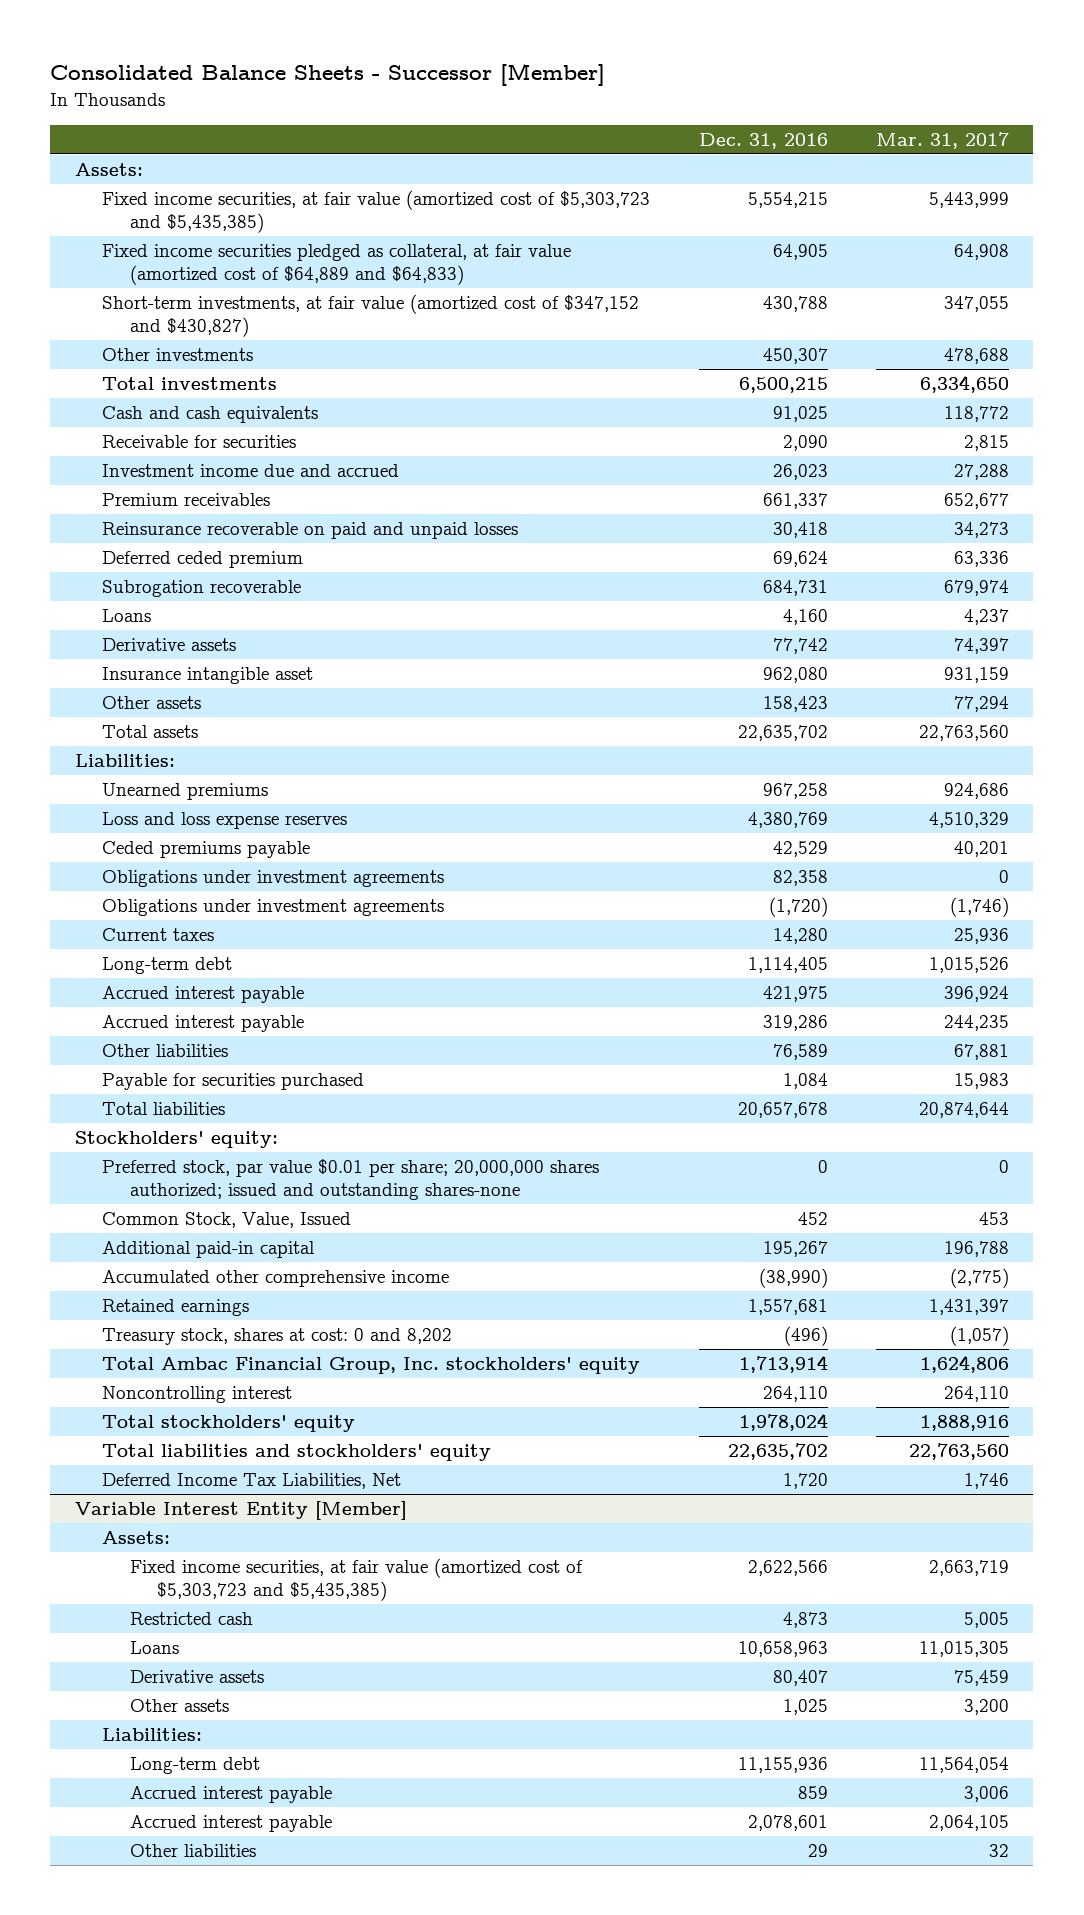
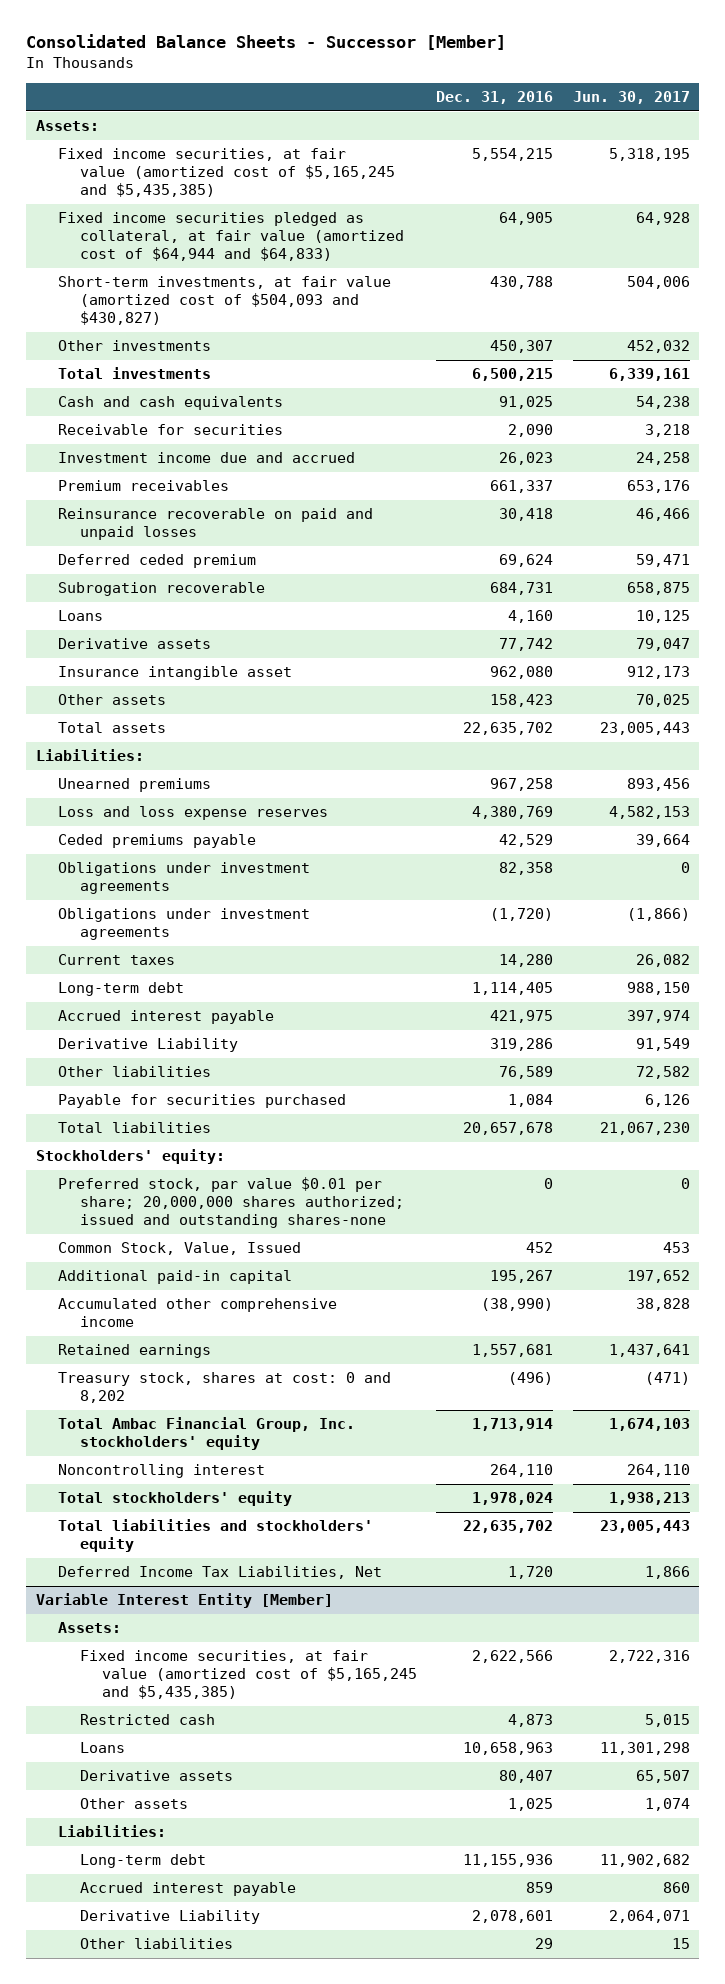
[875,131,1009,149] Mar. 31, 2017 -> none
none -> [572,91,690,105] Jun. 30, 2017
[102,190,651,234] Fixed income securities, at fair value (amortized cost of $5,303,723 and $5,435,385) -> [57,148,395,198] Fixed income securities, at fair value (amortized cost of $5,165,245 and $5,435,385)
[102,244,572,286] Fixed income securities pledged as collateral, at fair value (amortized cost of $64,889 and $64,833) -> [57,212,404,262] Fixed income securities pledged as collateral, at fair value (amortized cost of $64,944 and $64,833)
[102,294,640,338] Short-term investments, at fair value (amortized cost of $347,152 and $430,827) -> [57,276,391,326] Short-term investments, at fair value (amortized cost of $504,093 and $430,827)
[102,1015,305,1033] Accrued interest payable -> [57,1038,238,1053] Derivative Liability
[129,1558,583,1602] Fixed income securities, at fair value (amortized cost of $5,303,723 and $5,435,385) -> [79,1650,417,1700] Fixed income securities, at fair value (amortized cost of $5,165,245 and $5,435,385)
[129,1815,332,1833] Accrued interest payable -> [79,1910,260,1925] Derivative Liability

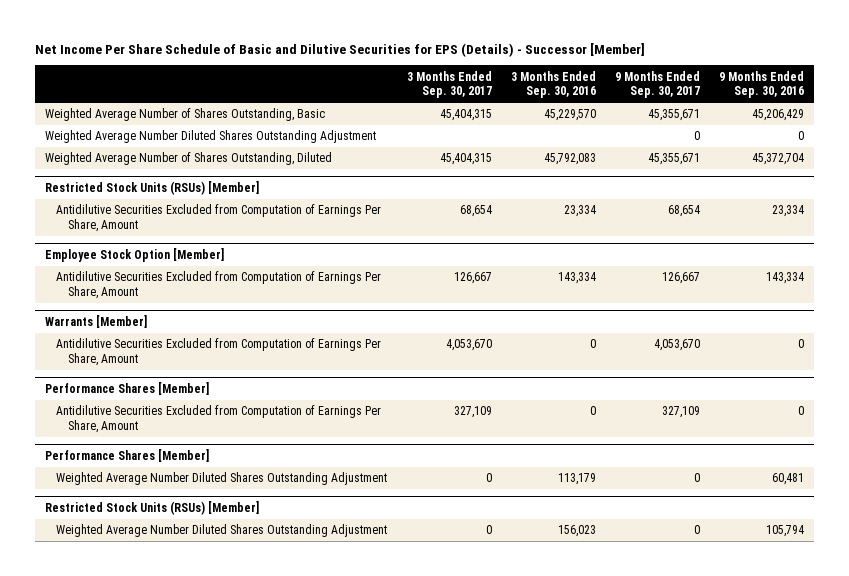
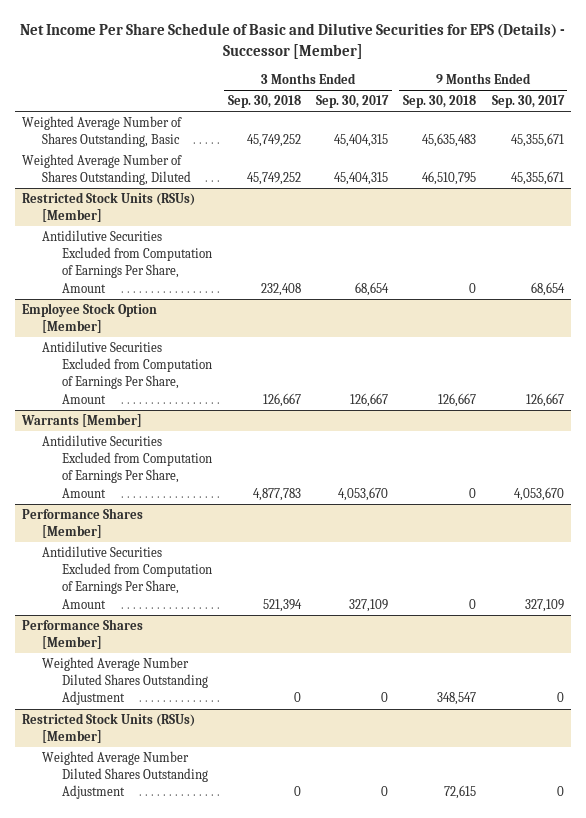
[510,70,596,99] 3 Months Ended Sep. 30, 2016 -> none
[719,70,805,99] 9 Months Ended Sep. 30, 2016 -> none
none -> [227,95,301,109] Sep. 30, 2018
none -> [403,95,477,109] Sep. 30, 2018
[44,130,376,144] Weighted Average Number Diluted Shares Outstanding Adjustment -> none

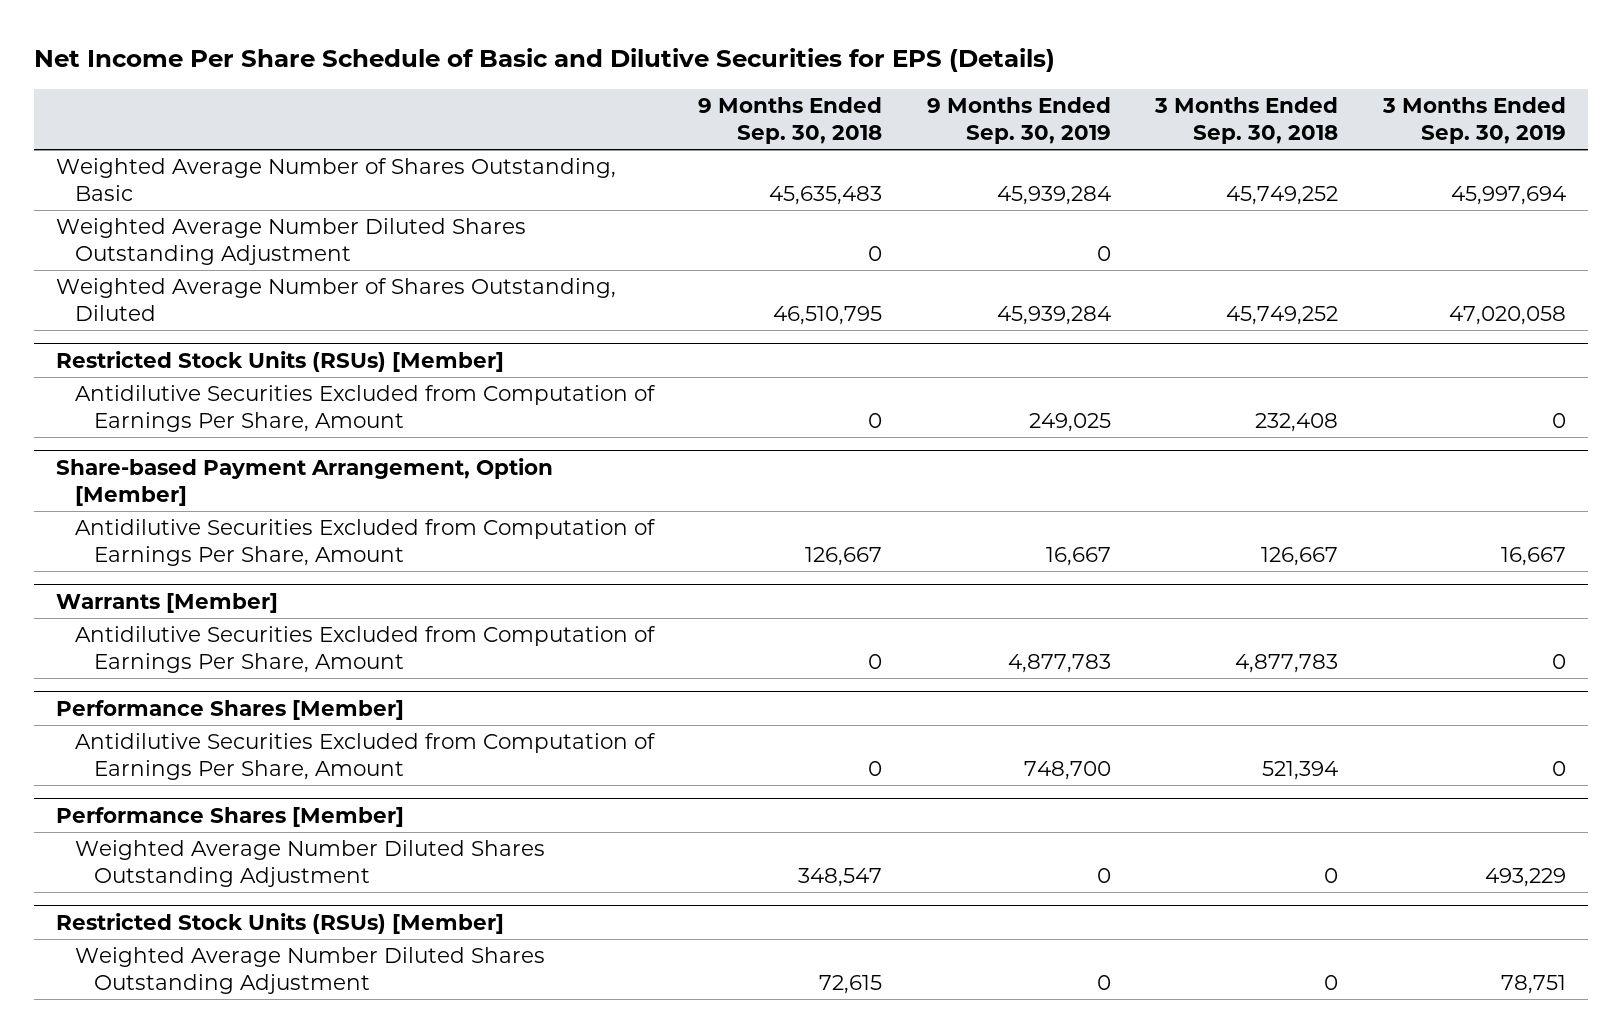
[19,23,565,59] Net Income Per Share Schedule of Basic and Dilutive Securities for EPS (Details) - Successor [Member] -> [34,48,1056,73] Net Income Per Share Schedule of Basic and Dilutive Securities for EPS (Details)
[315,95,389,109] Sep. 30, 2017 -> none
[491,95,565,109] Sep. 30, 2017 -> none
none -> [926,96,1111,144] 9 Months Ended Sep. 30, 2019
none -> [1381,96,1566,144] 3 Months Ended Sep. 30, 2019
none -> [56,218,527,266] Weighted Average Number Diluted Shares Outstanding Adjustment
[22,303,158,334] Employee Stock Option [Member] -> [56,457,554,506] Share-based Payment Arrangement, Option [Member]

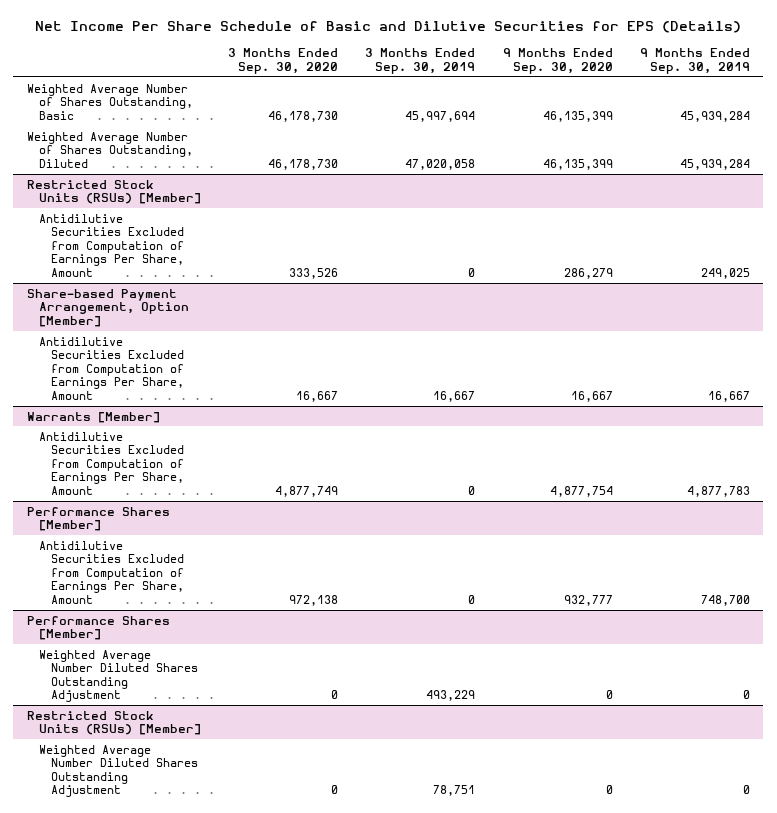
[698,96,883,144] 9 Months Ended Sep. 30, 2018 -> none
[1154,96,1339,144] 3 Months Ended Sep. 30, 2018 -> none
none -> [228,48,339,74] 3 Months Ended Sep. 30, 2020
none -> [502,48,613,74] 9 Months Ended Sep. 30, 2020
[56,218,527,266] Weighted Average Number Diluted Shares Outstanding Adjustment -> none

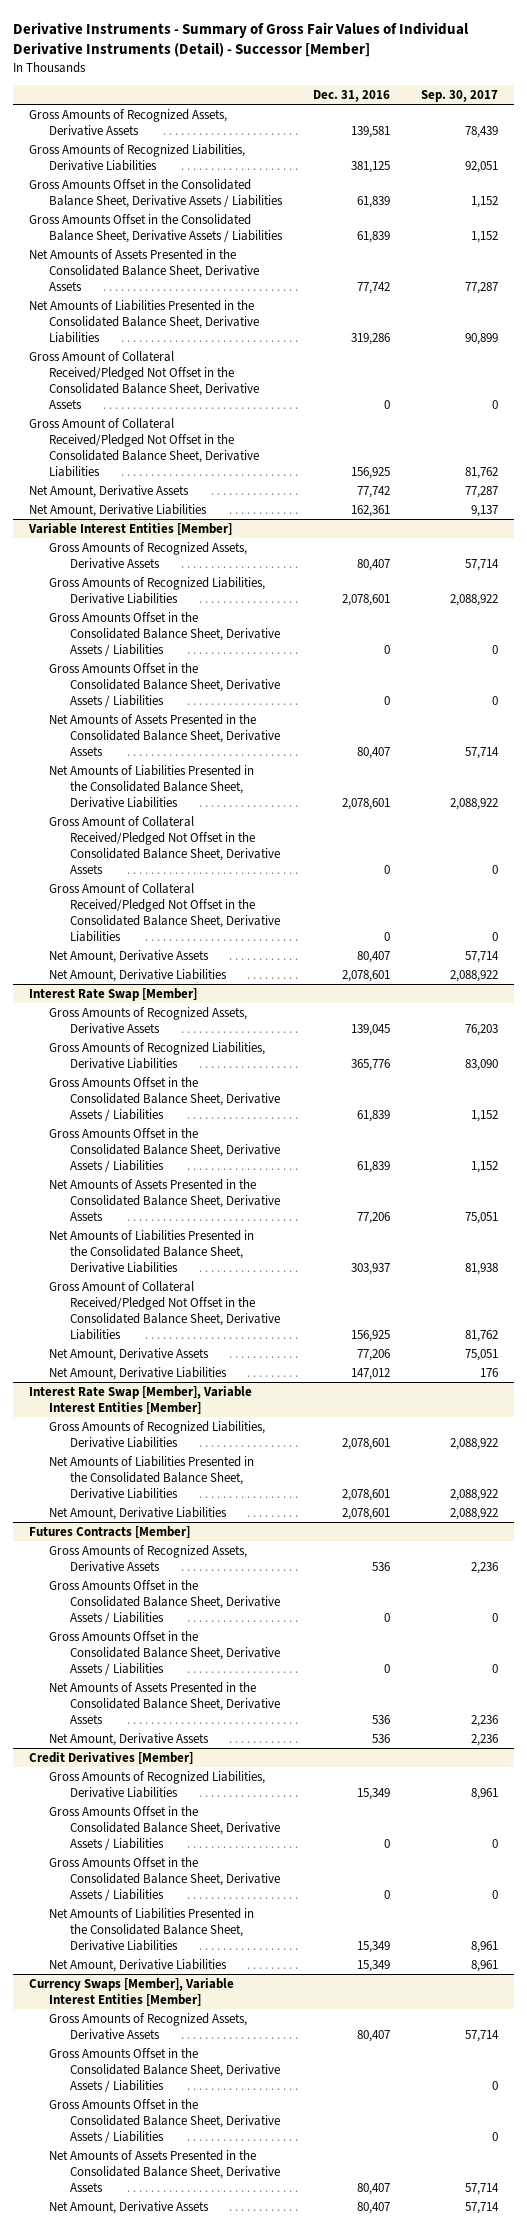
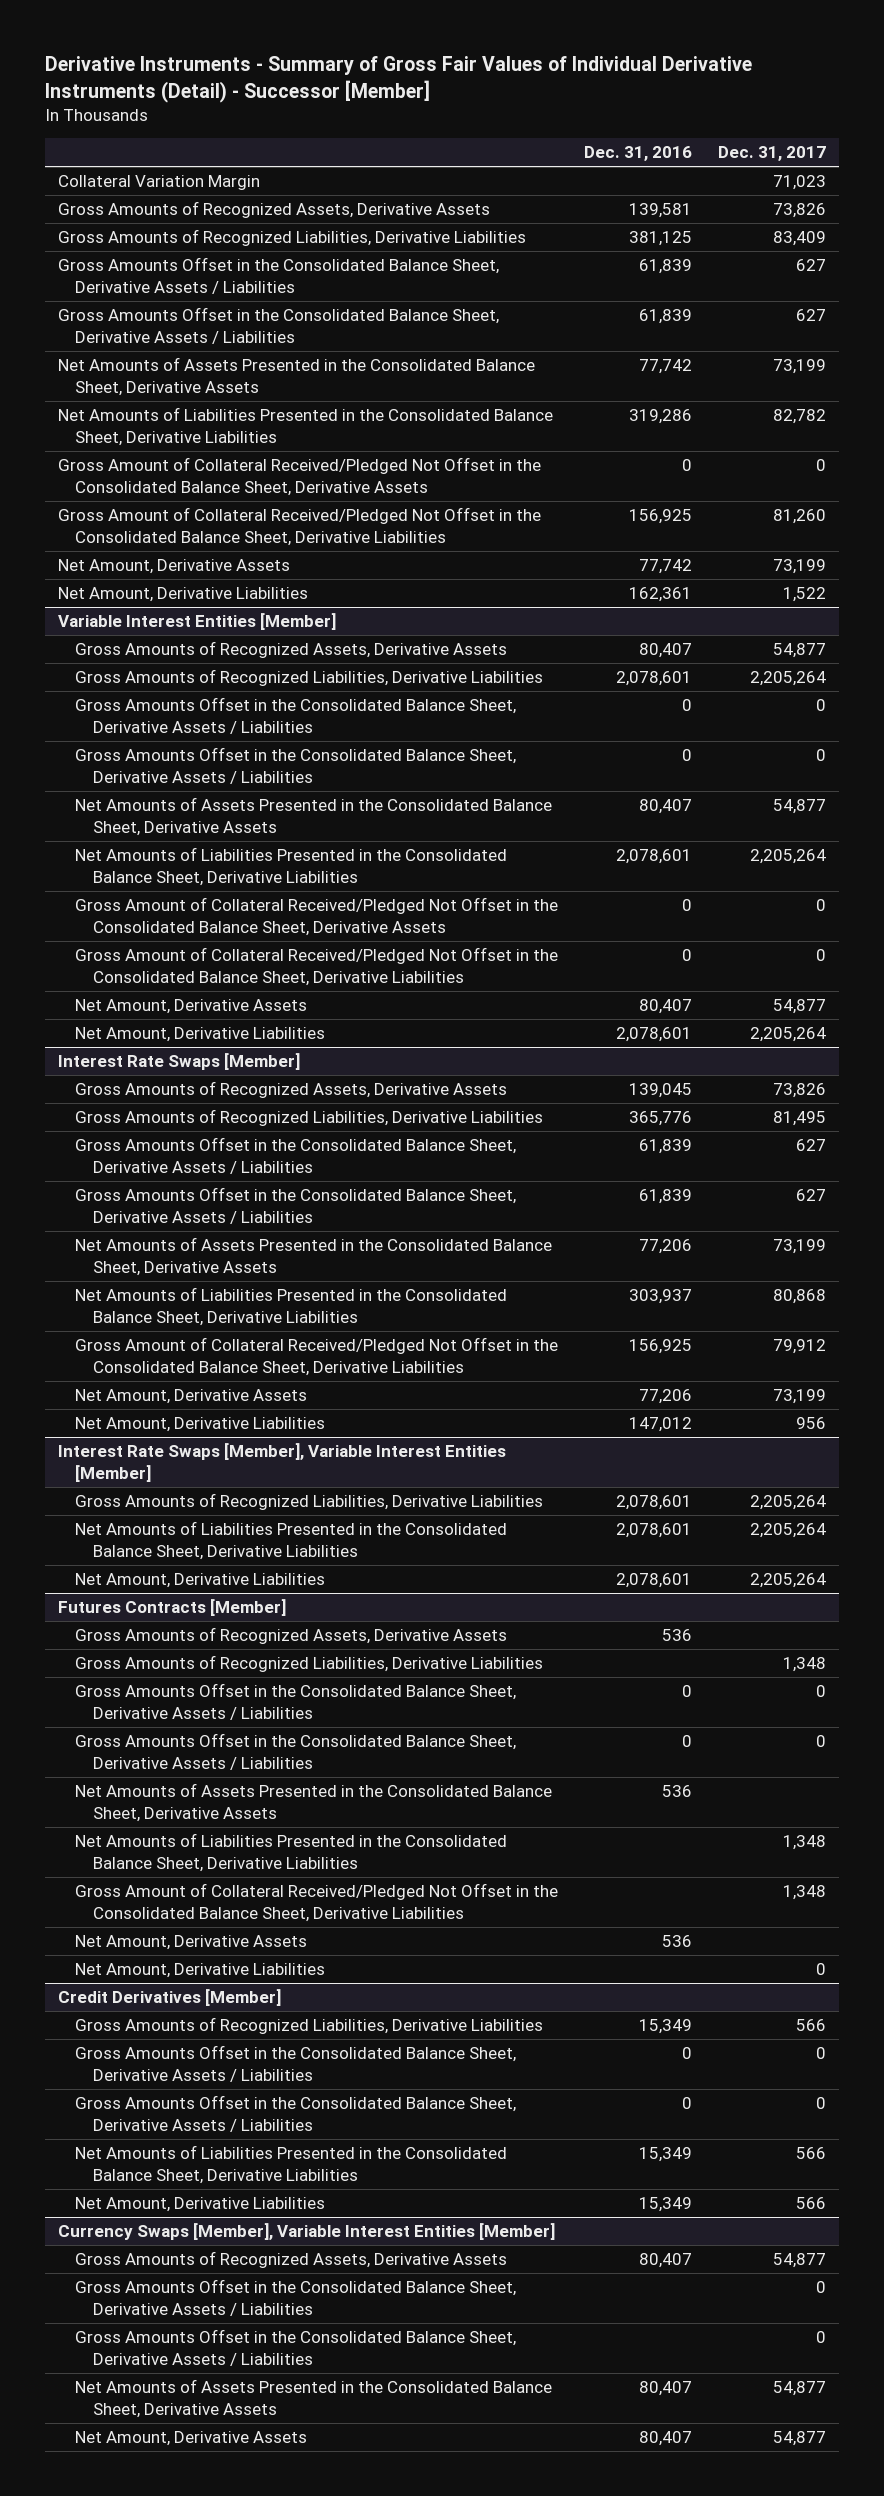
[421,89,499,102] Sep. 30, 2017 -> none
none -> [718,146,827,162] Dec. 31, 2017
none -> [57,175,260,191] Collateral Variation Margin
[28,988,197,1002] Interest Rate Swap [Member] -> [57,1053,300,1071] Interest Rate Swaps [Member]
[28,1386,252,1415] Interest Rate Swap [Member], Variable Interest Entities [Member] -> [57,1443,506,1482] Interest Rate Swaps [Member], Variable Interest Entities [Member]
none -> [75,1655,544,1673] Gross Amounts of Recognized Liabilities, Derivative Liabilities
none -> [75,1833,508,1872] Net Amounts of Liabilities Presented in the Consolidated Balance Sheet, Derivative Liabilities
none -> [75,1883,559,1922] Gross Amount of Collateral Received/Pledged Not Offset in the Consolidated Balance Sheet, Derivative Liabilities
none -> [75,1963,326,1979] Net Amount, Derivative Liabilities

